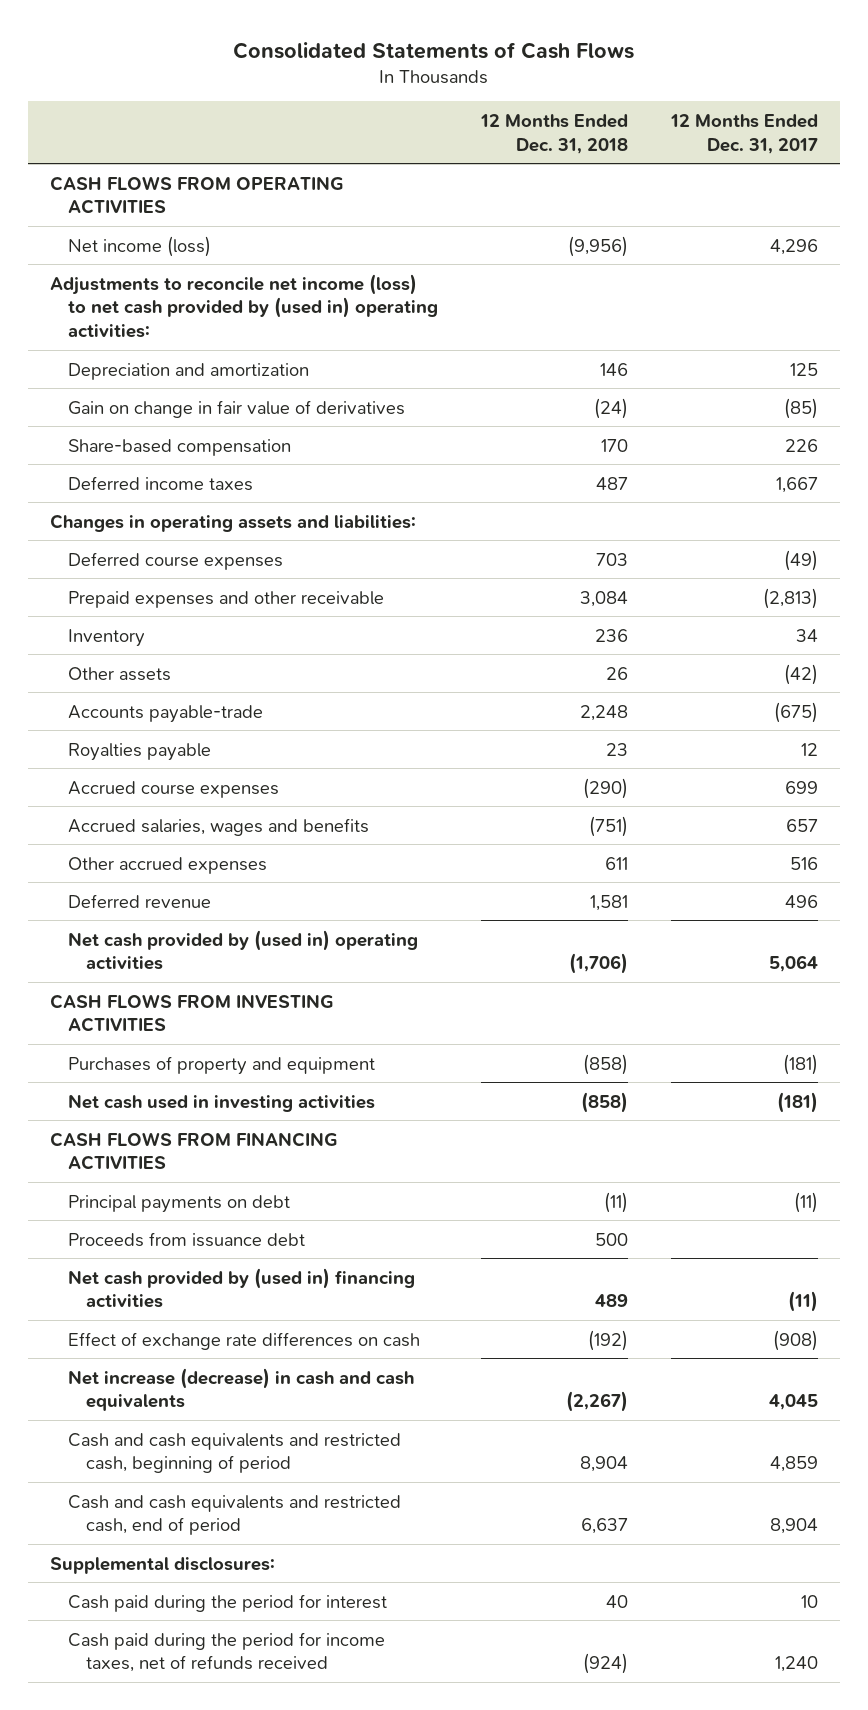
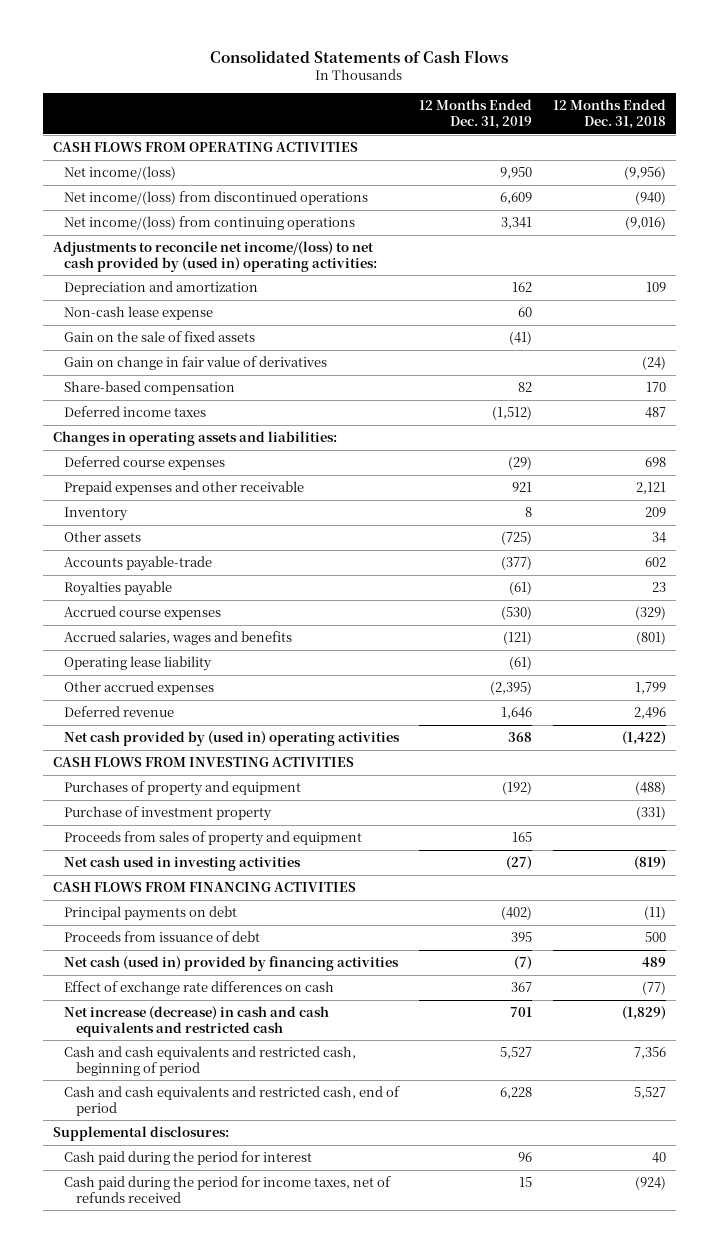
[670,113,819,154] 12 Months Ended Dec. 31, 2017 -> none
none -> [419,99,533,130] 12 Months Ended Dec. 31, 2019
[68,235,212,257] Net income (loss) -> [64,166,177,181] Net income/(loss)
none -> [64,191,369,206] Net income/(loss) from discontinued operations
none -> [64,216,356,231] Net income/(loss) from continuing operations
[49,273,439,338] Adjustments to reconcile net income (loss) to net cash provided by (used in) operating activities: -> [52,241,378,272] Adjustments to reconcile net income/(loss) to net cash provided by (used in) operating activities:
[600,362,629,376] 146 -> [645,282,666,293] 109
none -> [64,306,214,321] Non-cash lease expense
none -> [64,331,256,343] Gain on the sale of fixed assets
[596,552,629,566] 703 -> [644,457,666,468] 698
[580,590,629,607] 3,084 -> [635,482,666,495] 2,121
[595,628,629,642] 236 -> [644,507,666,518] 209
[606,666,629,680] 26 -> [651,532,666,544] 34
[580,704,629,721] 2,248 -> [644,557,666,568] 602
[583,777,629,799] (290) -> [634,606,666,621] (329)
[589,815,629,837] (751) -> [635,631,666,646] (801)
none -> [64,656,213,672] Operating lease liability
[605,856,629,870] 611 -> [634,682,666,695] 1,799
[590,894,629,911] 1,581 -> [633,707,666,720] 2,496
[569,953,629,975] (1,706) -> [621,731,666,746] (1,422)
[583,1053,629,1075] (858) -> [634,781,666,796] (488)
none -> [64,806,273,822] Purchase of investment property
none -> [64,831,363,847] Proceeds from sales of property and equipment
[581,1091,629,1113] (858) -> [633,856,666,871] (819)
[68,1231,306,1247] Proceeds from issuance debt -> [64,931,261,943] Proceeds from issuance of debt
[68,1267,416,1309] Net cash provided by (used in) financing activities -> [64,956,400,972] Net cash (used in) provided by financing activities
[588,1329,629,1351] (192) -> [641,981,666,996] (77)
[68,1367,415,1412] Net increase (decrease) in cash and cash equivalents -> [64,1006,330,1037] Net increase (decrease) in cash and cash equivalents and restricted cash
[566,1391,629,1413] (2,267) -> [621,1006,666,1021] (1,829)
[580,1456,629,1473] 8,904 -> [633,1047,666,1060] 7,356
[581,1518,629,1535] 6,637 -> [633,1087,666,1100] 5,527

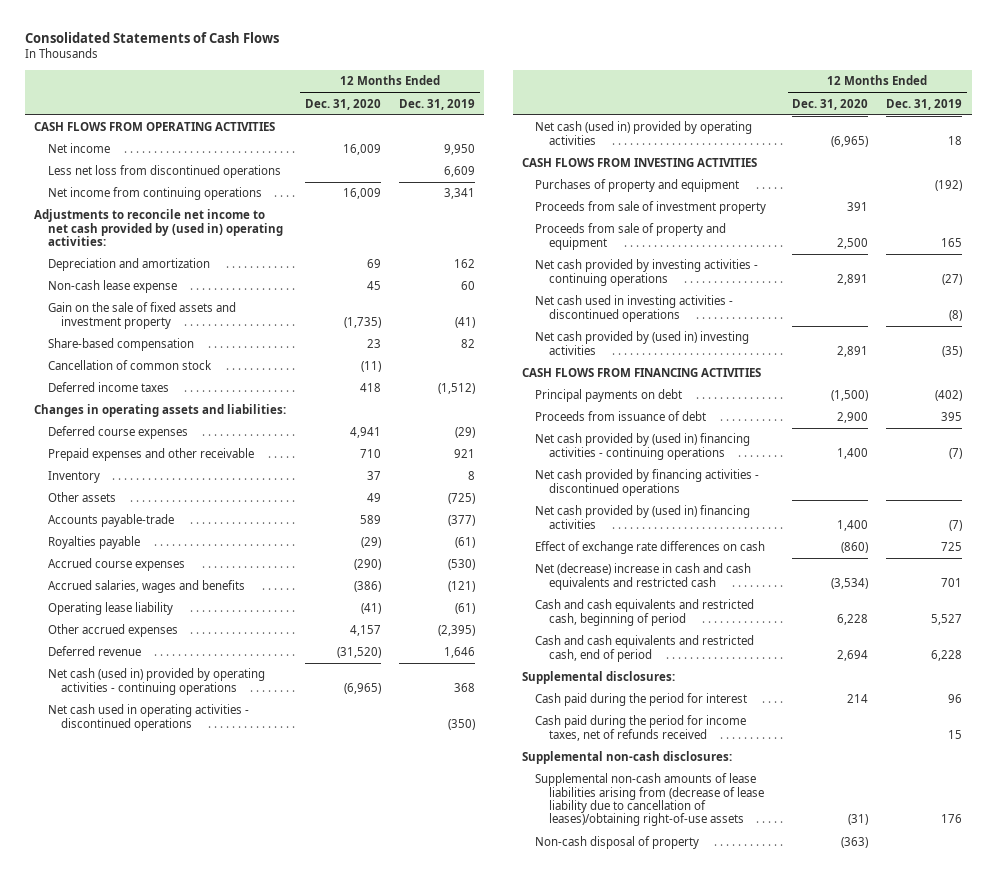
[552,99,666,130] 12 Months Ended Dec. 31, 2018 -> none
none -> [304,98,381,110] Dec. 31, 2020
[64,166,177,181] Net income/(loss) -> [47,143,110,154] Net income
[64,191,369,206] Net income/(loss) from discontinued operations -> [47,165,281,179] Less net loss from discontinued operations
[64,216,356,231] Net income/(loss) from continuing operations -> [47,187,262,201] Net income from continuing operations
[52,241,378,272] Adjustments to reconcile net income/(loss) to net cash provided by (used in) operating activities: -> [34,209,283,247] Adjustments to reconcile net income to net cash provided by (used in) operating activities:
[64,356,328,371] Gain on change in fair value of derivatives -> none
[64,331,256,343] Gain on the sale of fixed assets -> [47,302,236,329] Gain on the sale of fixed assets and investment property
none -> [47,360,212,371] Cancellation of common stock
none -> [47,668,265,695] Net cash (used in) provided by operating activities - continuing operations
none -> [47,704,249,731] Net cash used in operating activities - discontinued operations
[64,731,401,747] Net cash provided by (used in) operating activities -> [535,121,753,145] Net cash (used in) provided by operating activities
[508,732,533,743] 368 -> [948,135,963,145] 18
[64,806,273,822] Purchase of investment property -> none
none -> [535,201,767,215] Proceeds from sale of investment property
[64,831,363,847] Proceeds from sales of property and equipment -> [535,223,727,250] Proceeds from sale of property and equipment
none -> [535,259,759,286] Net cash provided by investing activities - continuing operations
none -> [535,295,734,322] Net cash used in investing activities - discontinued operations
[64,856,302,872] Net cash used in investing activities -> [535,331,750,355] Net cash provided by (used in) investing activities
[506,856,533,871] (27) -> [942,345,963,357] (35)
none -> [535,433,751,460] Net cash provided by (used in) financing activities - continuing operations
none -> [535,469,760,496] Net cash provided by financing activities - discontinued operations
[64,956,400,972] Net cash (used in) provided by financing activities -> [535,505,751,529] Net cash provided by (used in) financing activities
[511,982,533,993] 367 -> [941,542,963,552] 725
[64,1006,330,1037] Net increase (decrease) in cash and cash equivalents and restricted cash -> [535,563,752,590] Net (decrease) increase in cash and cash equivalents and restricted cash
none -> [521,751,732,765] Supplemental non-cash disclosures:
none -> [535,773,764,827] Supplemental non-cash amounts of lease liabilities arising from (decrease of lease liability due to cancellation of leases)/obtaining right-of-use assets
none -> [535,836,700,850] Non-cash disposal of property

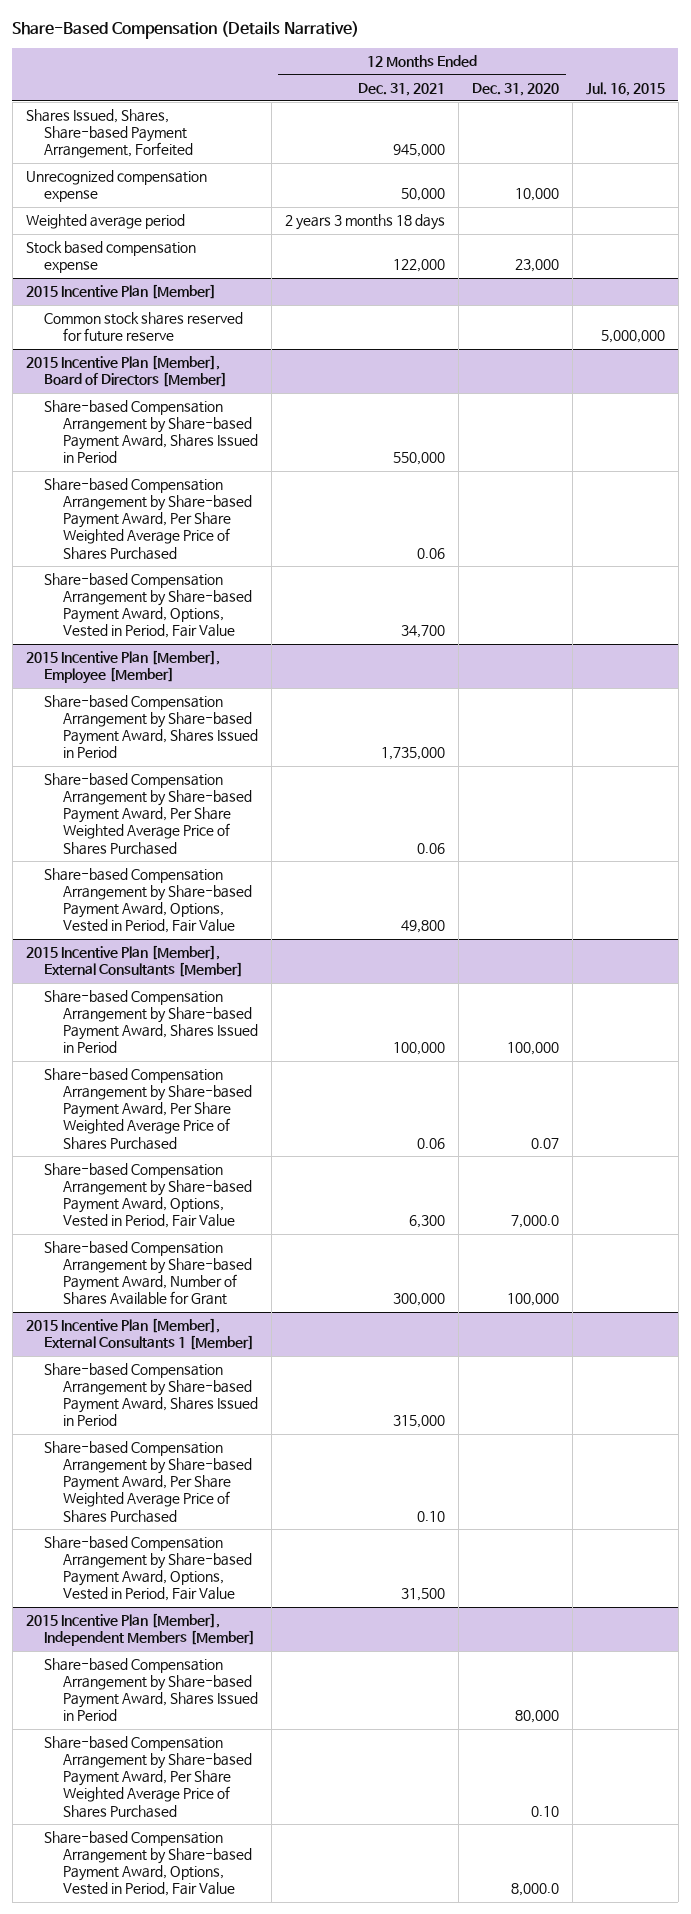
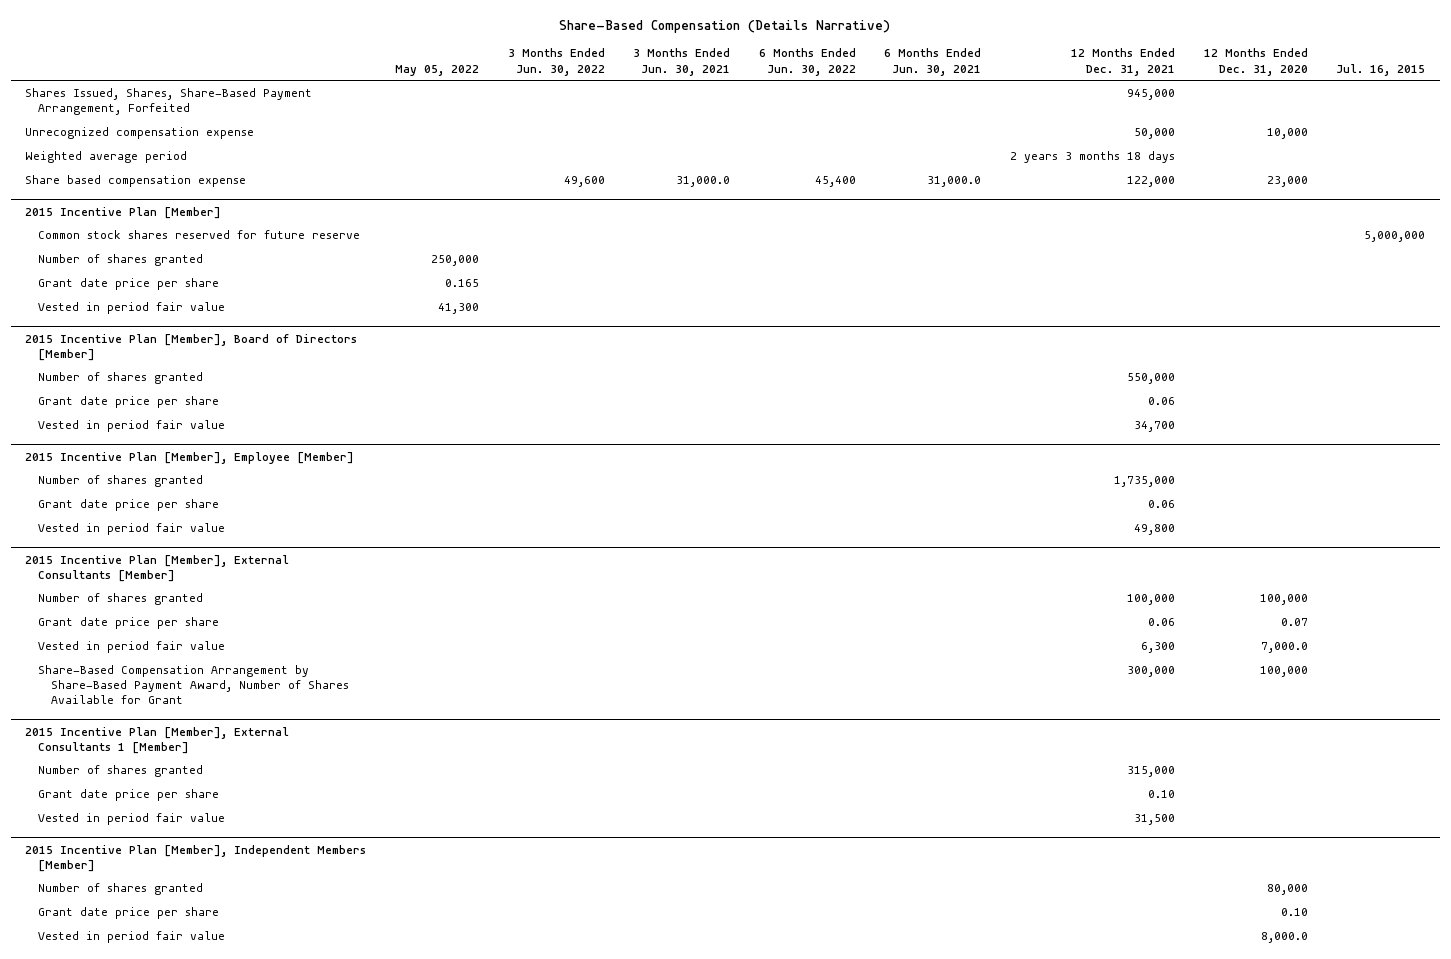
none -> [395,64,480,76] May 05, 2022
none -> [507,48,605,76] 3 Months Ended Jun. 30, 2022
none -> [633,48,731,76] 3 Months Ended Jun. 30, 2021
none -> [758,48,856,76] 6 Months Ended Jun. 30, 2022
none -> [884,48,982,76] 6 Months Ended Jun. 30, 2021
[25,109,194,159] Shares Issued, Shares, Share-based Payment Arrangement, Forfeited -> [25,87,313,116] Shares Issued, Shares, Share-Based Payment Arrangement, Forfeited
[25,241,196,274] Stock based compensation expense -> [25,174,247,187] Share based compensation expense
none -> [38,253,204,266] Number of shares granted
none -> [38,277,220,290] Grant date price per share
none -> [38,301,226,314] Vested in period fair value
[44,400,258,464] Share-based Compensation Arrangement by Share-based Payment Award, Shares Issued in Period -> [38,371,204,384] Number of shares granted
[44,478,252,560] Share-based Compensation Arrangement by Share-based Payment Award, Per Share Weighted Average Price of Shares Purchased -> [38,395,220,408] Grant date price per share
[44,573,252,639] Share-based Compensation Arrangement by Share-based Payment Award, Options, Vested in Period, Fair Value -> [38,419,226,432] Vested in period fair value
[44,695,258,759] Share-based Compensation Arrangement by Share-based Payment Award, Shares Issued in Period -> [38,474,204,487] Number of shares granted
[44,773,252,855] Share-based Compensation Arrangement by Share-based Payment Award, Per Share Weighted Average Price of Shares Purchased -> [38,498,220,511] Grant date price per share
[44,868,252,934] Share-based Compensation Arrangement by Share-based Payment Award, Options, Vested in Period, Fair Value -> [38,522,226,535] Vested in period fair value
[44,990,258,1054] Share-based Compensation Arrangement by Share-based Payment Award, Shares Issued in Period -> [38,592,204,605] Number of shares granted
[44,1068,252,1150] Share-based Compensation Arrangement by Share-based Payment Award, Per Share Weighted Average Price of Shares Purchased -> [38,616,220,629] Grant date price per share
[44,1163,252,1229] Share-based Compensation Arrangement by Share-based Payment Award, Options, Vested in Period, Fair Value -> [38,640,226,653] Vested in period fair value
[44,1241,252,1306] Share-based Compensation Arrangement by Share-based Payment Award, Number of Shares Available for Grant -> [38,664,349,705] Share-Based Compensation Arrangement by Share-Based Payment Award, Number of Shares Available for Grant
[44,1363,258,1427] Share-based Compensation Arrangement by Share-based Payment Award, Shares Issued in Period -> [38,764,204,777] Number of shares granted
[44,1441,252,1523] Share-based Compensation Arrangement by Share-based Payment Award, Per Share Weighted Average Price of Shares Purchased -> [38,788,220,801] Grant date price per share
[44,1536,252,1602] Share-based Compensation Arrangement by Share-based Payment Award, Options, Vested in Period, Fair Value -> [38,812,226,825] Vested in period fair value
[44,1658,258,1722] Share-based Compensation Arrangement by Share-based Payment Award, Shares Issued in Period -> [38,882,204,895] Number of shares granted
[44,1736,252,1818] Share-based Compensation Arrangement by Share-based Payment Award, Per Share Weighted Average Price of Shares Purchased -> [38,906,220,919] Grant date price per share
[44,1831,252,1897] Share-based Compensation Arrangement by Share-based Payment Award, Options, Vested in Period, Fair Value -> [38,930,226,943] Vested in period fair value

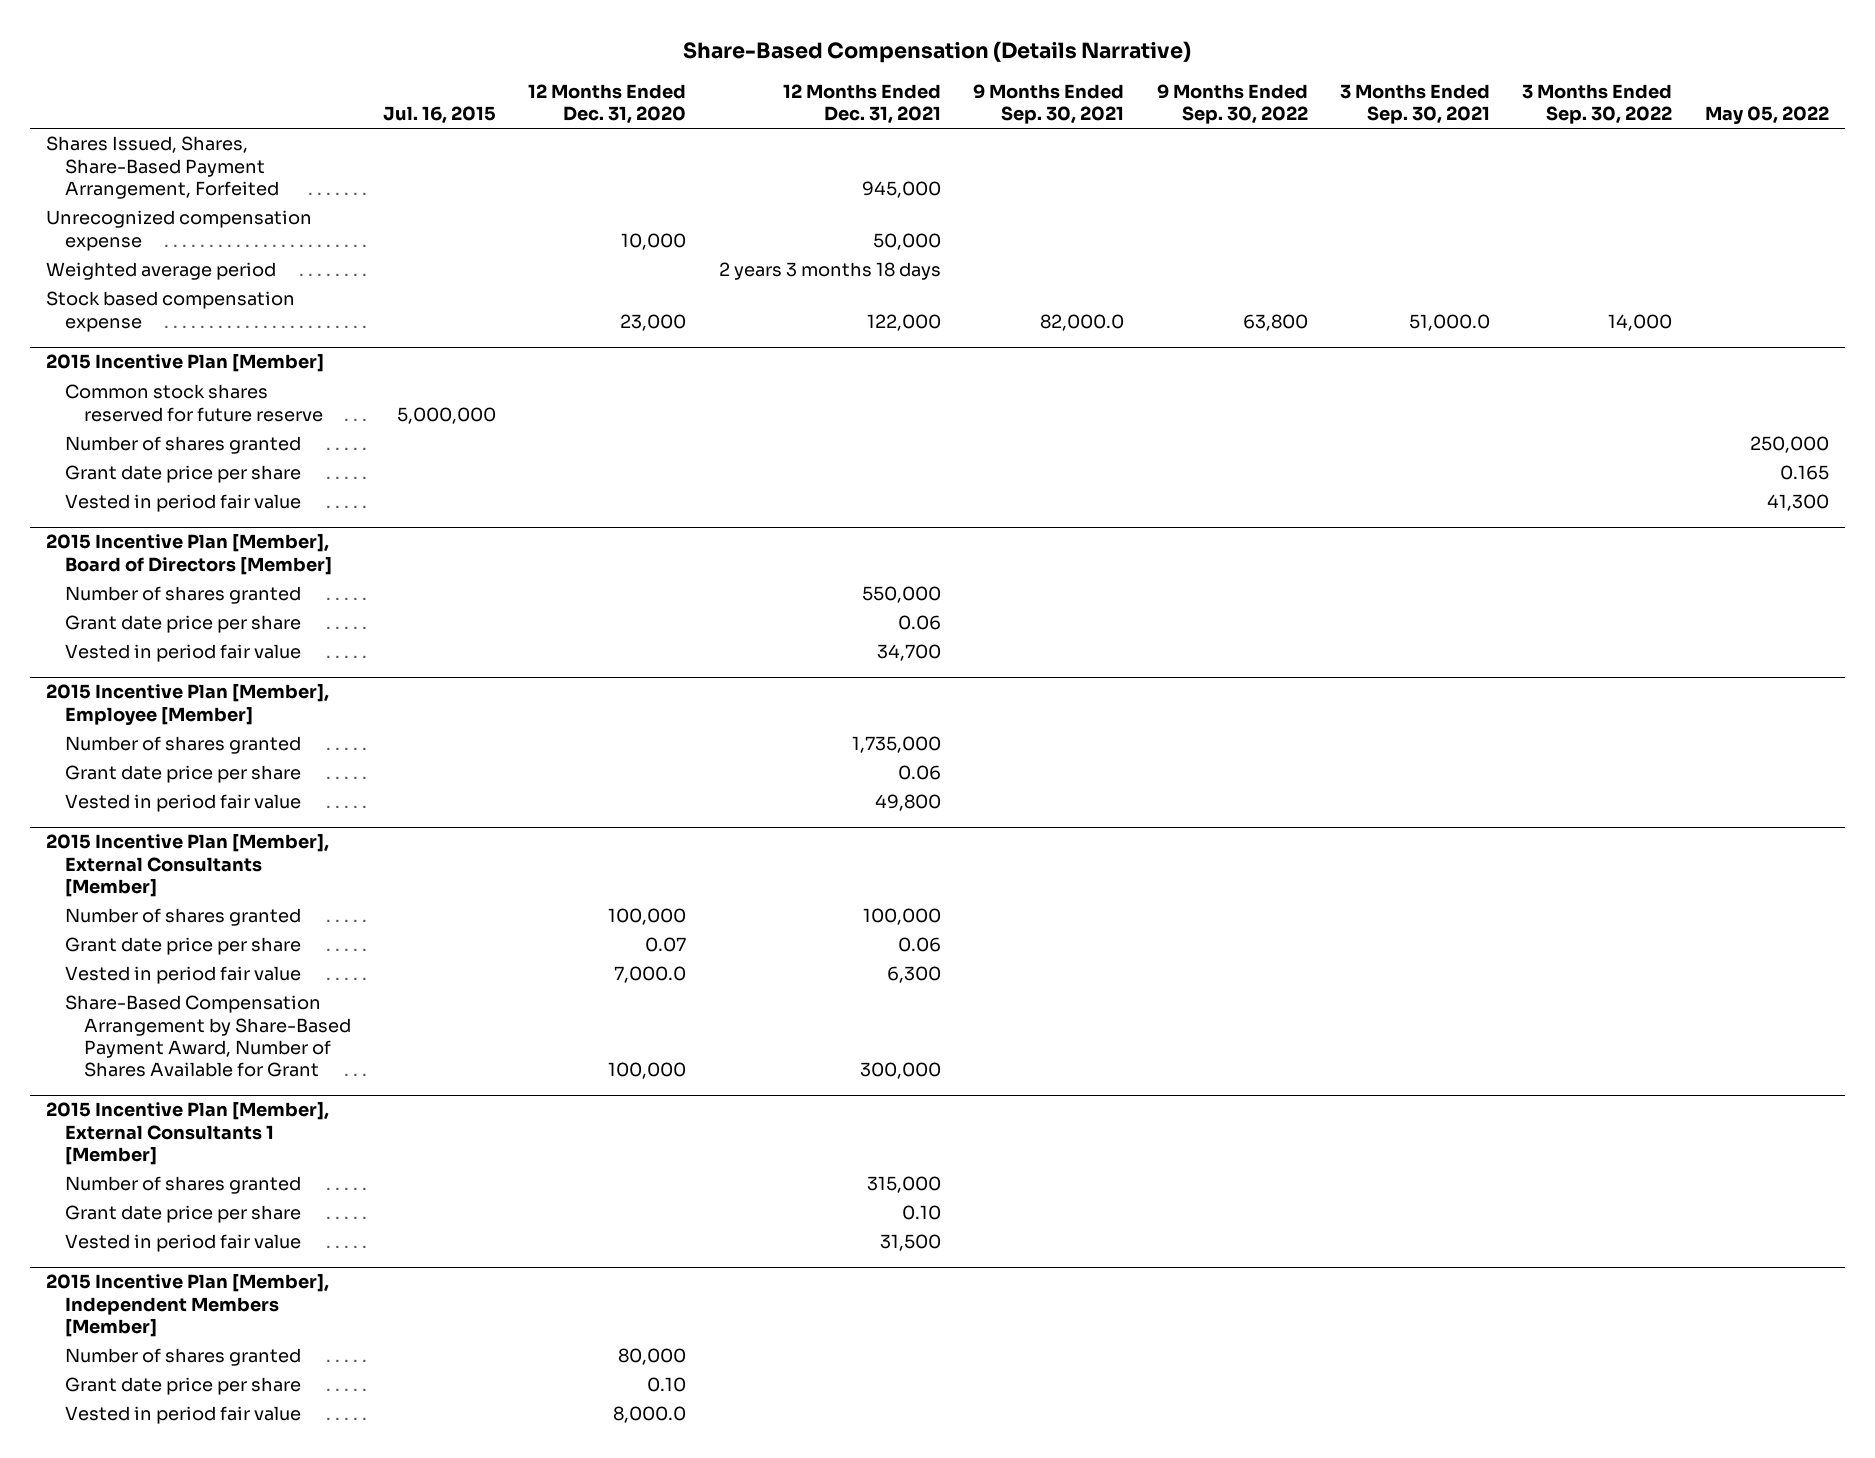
[507,48,605,76] 3 Months Ended Jun. 30, 2022 -> none
[633,48,731,76] 3 Months Ended Jun. 30, 2021 -> none
[758,48,856,76] 6 Months Ended Jun. 30, 2022 -> none
[884,48,982,76] 6 Months Ended Jun. 30, 2021 -> none
none -> [973,83,1125,125] 9 Months Ended Sep. 30, 2021
none -> [1156,83,1308,125] 9 Months Ended Sep. 30, 2022
none -> [1340,83,1491,125] 3 Months Ended Sep. 30, 2021
none -> [1522,83,1673,125] 3 Months Ended Sep. 30, 2022
[25,174,247,187] Share based compensation expense -> [46,291,296,332] Stock based compensation expense

